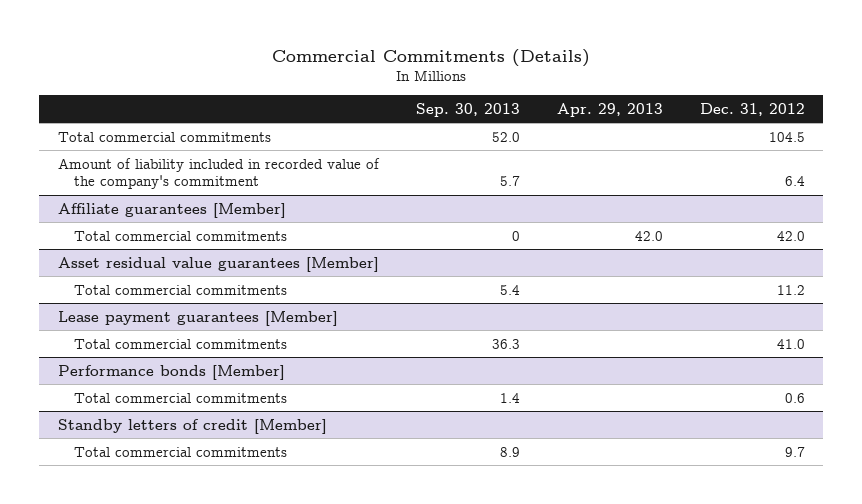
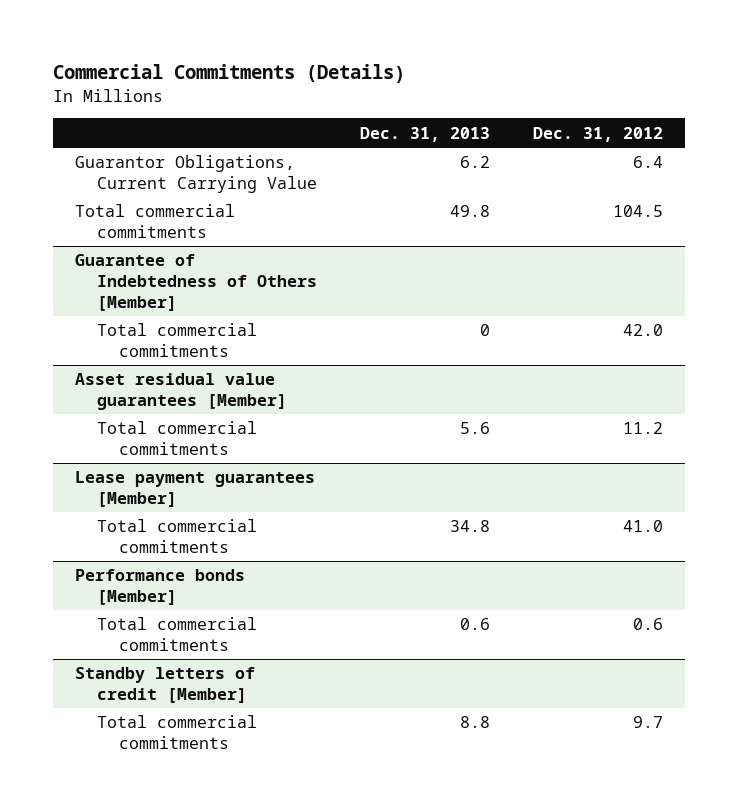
[415,102,520,117] Sep. 30, 2013 -> none
[556,102,663,117] Apr. 29, 2013 -> none
none -> [359,126,490,142] Dec. 31, 2013
none -> [74,155,317,194] Guarantor Obligations, Current Carrying Value
[57,157,380,189] Amount of liability included in recorded value of the company's commitment -> none
[57,202,286,218] Affiliate guarantees [Member] -> none
none -> [74,254,317,311] Guarantee of Indebtedness of Others [Member]

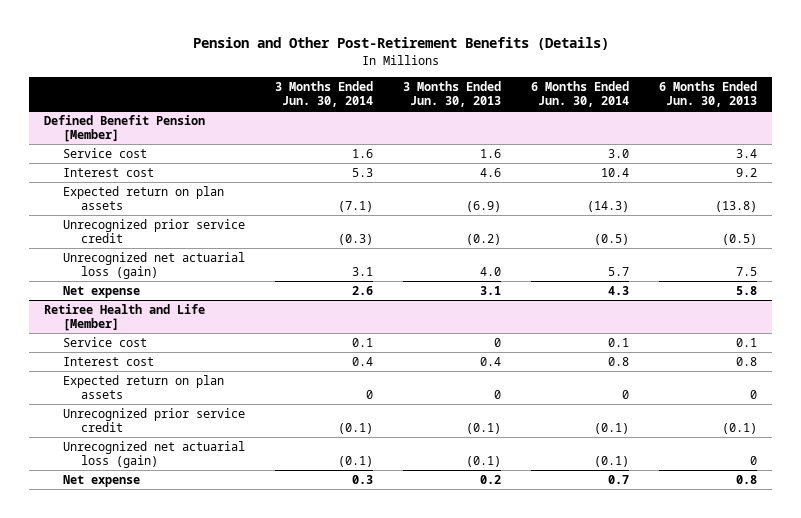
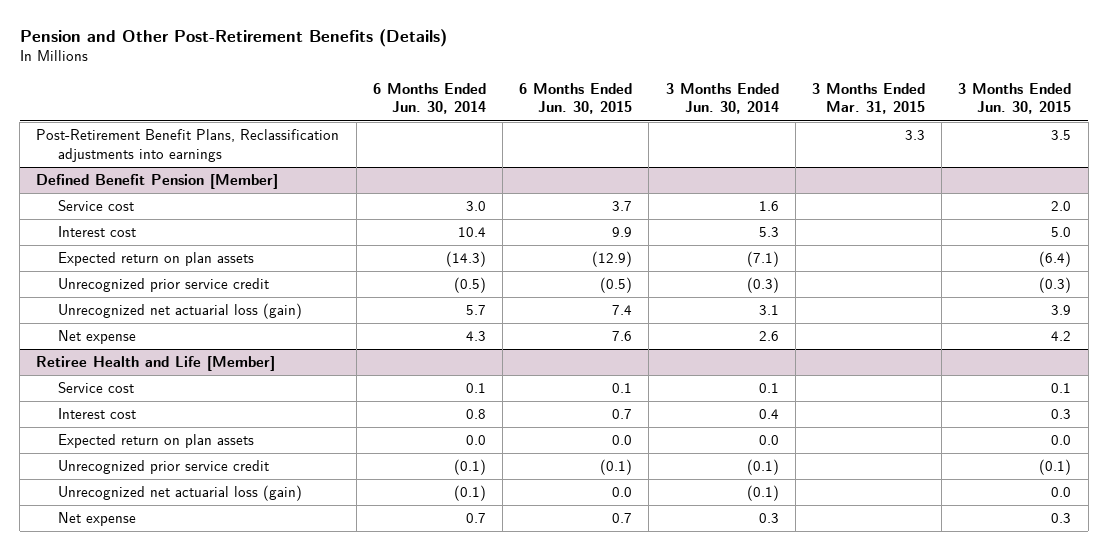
[402,80,501,108] 3 Months Ended Jun. 30, 2013 -> none
[658,80,757,108] 6 Months Ended Jun. 30, 2013 -> none
none -> [519,82,633,115] 6 Months Ended Jun. 30, 2015
none -> [811,82,925,115] 3 Months Ended Mar. 31, 2015
none -> [958,82,1072,115] 3 Months Ended Jun. 30, 2015
none -> [36,129,340,162] Post-Retirement Benefit Plans, Reclassification adjustments into earnings
[365,390,373,400] 0 -> [758,435,779,446] 0.0
[621,390,629,400] 0 -> [465,435,486,446] 0.0

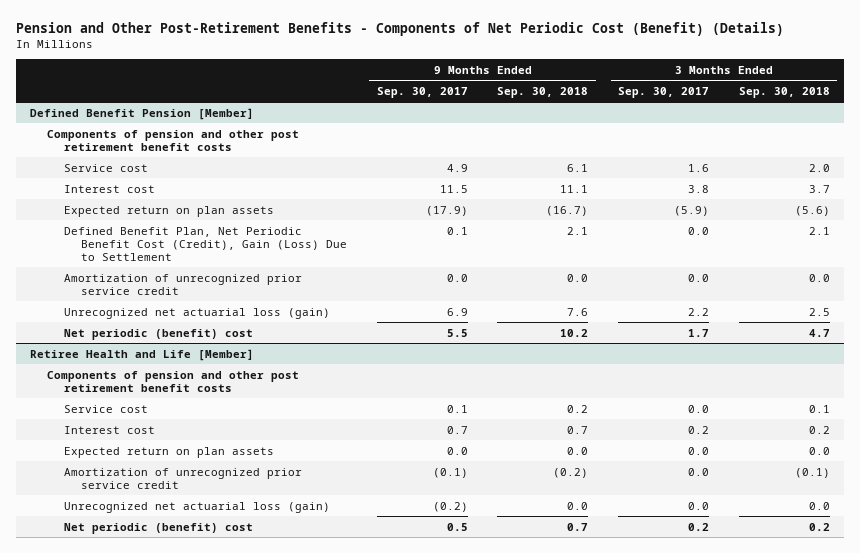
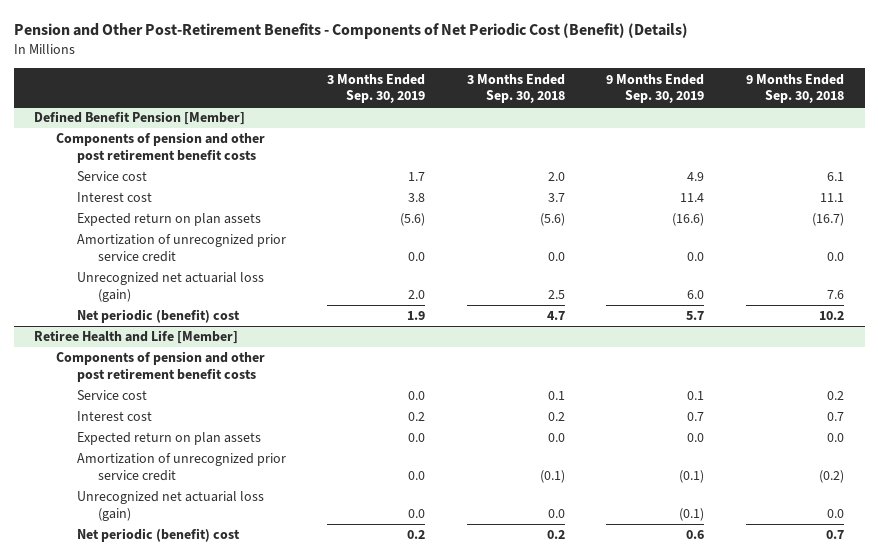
[376,86,468,98] Sep. 30, 2017 -> none
[617,86,709,98] Sep. 30, 2017 -> none
none -> [327,73,426,104] 3 Months Ended Sep. 30, 2019
none -> [606,73,705,104] 9 Months Ended Sep. 30, 2019
[64,226,348,261] Defined Benefit Plan, Net Periodic Benefit Cost (Credit), Gain (Loss) Due to Settlement -> none

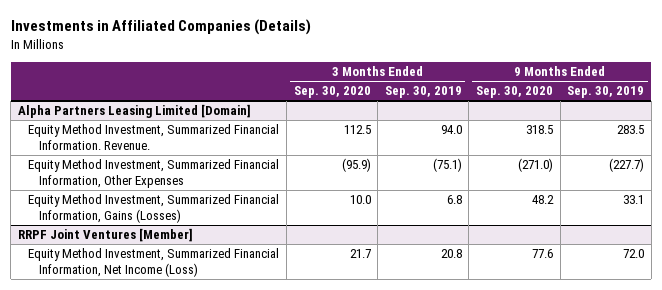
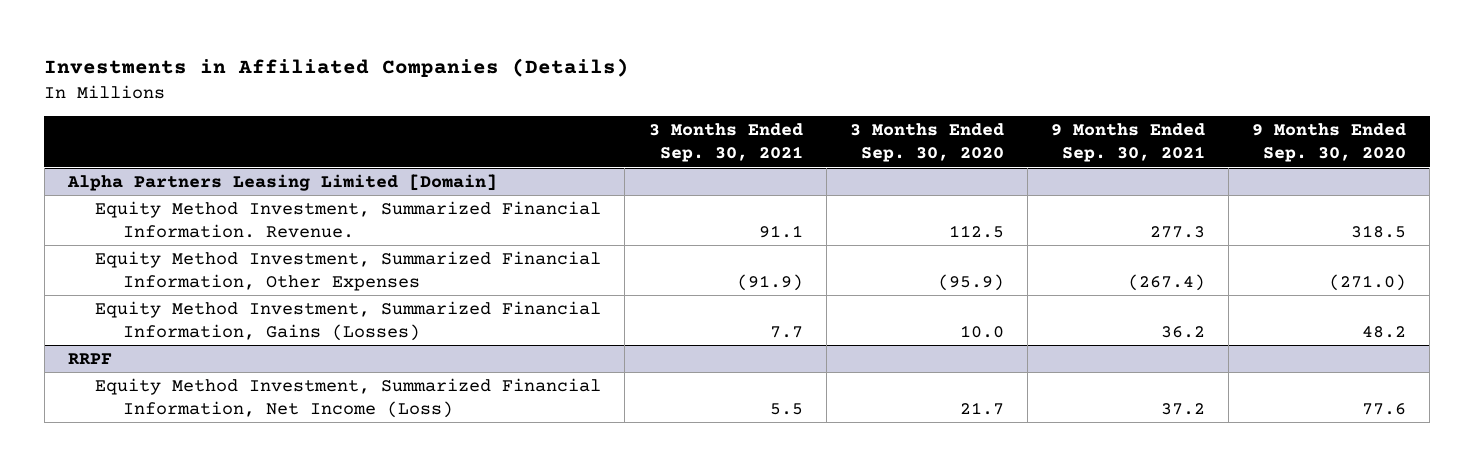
[384,86,462,99] Sep. 30, 2019 -> none
[567,86,645,99] Sep. 30, 2019 -> none
none -> [648,123,803,163] 3 Months Ended Sep. 30, 2021
none -> [1051,123,1206,163] 9 Months Ended Sep. 30, 2021
[17,228,193,243] RRPF Joint Ventures [Member] -> [67,353,112,365] RRPF

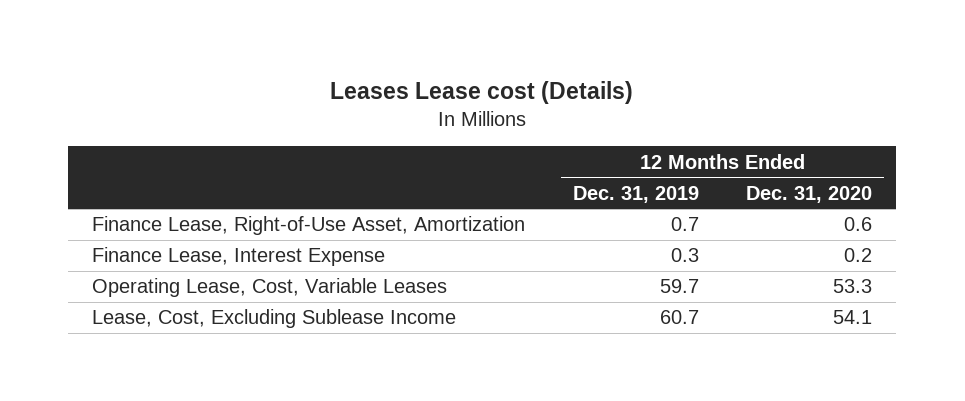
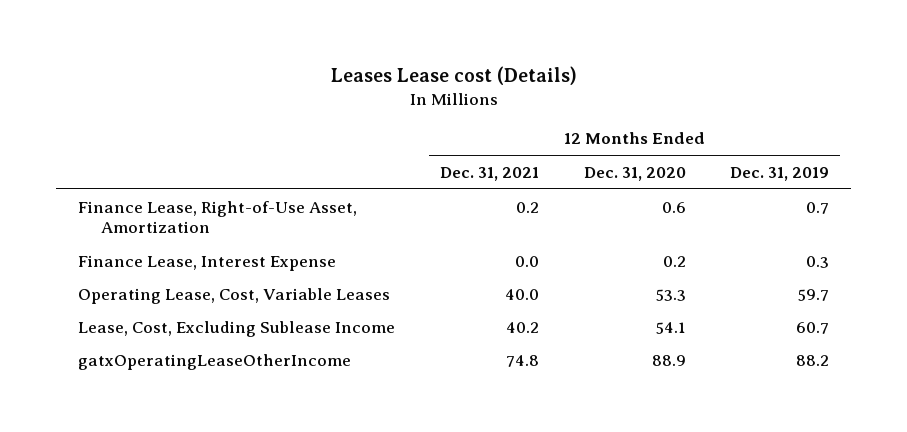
none -> [439,166,539,181] Dec. 31, 2021
none -> [78,353,352,370] gatxOperatingLeaseOtherIncome

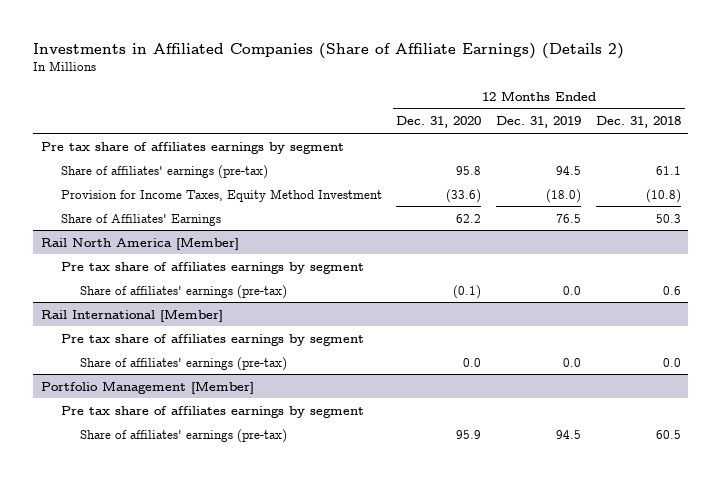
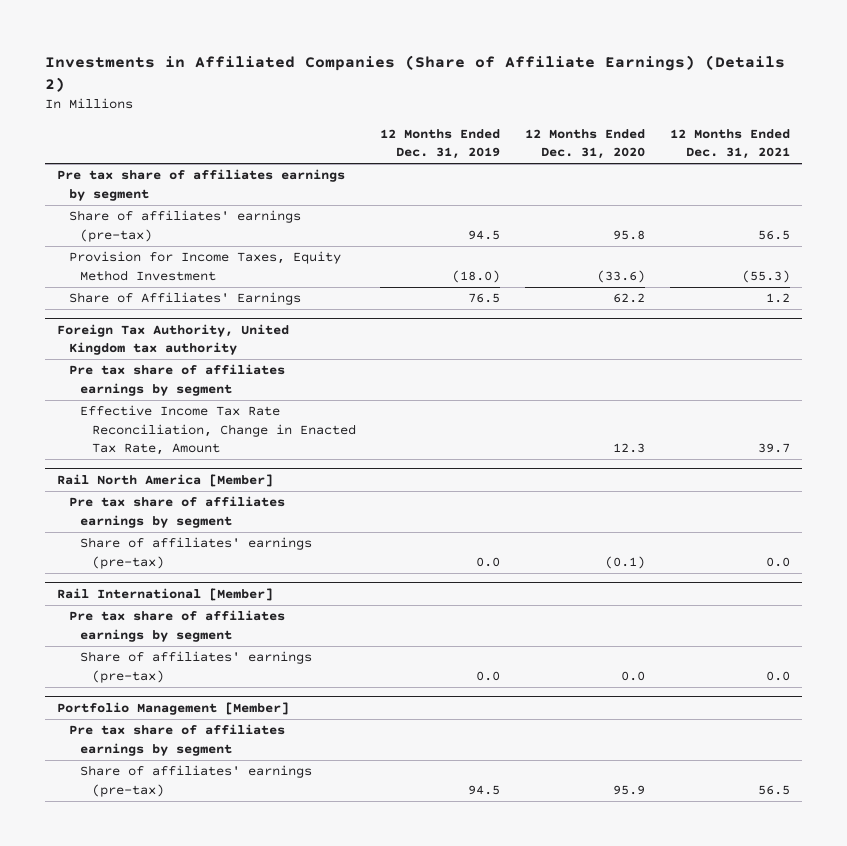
[595,116,681,129] Dec. 31, 2018 -> none
none -> [669,128,790,160] 12 Months Ended Dec. 31, 2021
none -> [57,323,290,355] Foreign Tax Authority, United Kingdom tax authority
none -> [68,364,285,396] Pre tax share of affiliates earnings by segment
none -> [80,405,356,455] Effective Income Tax Rate Reconciliation, Change in Enacted Tax Rate, Amount

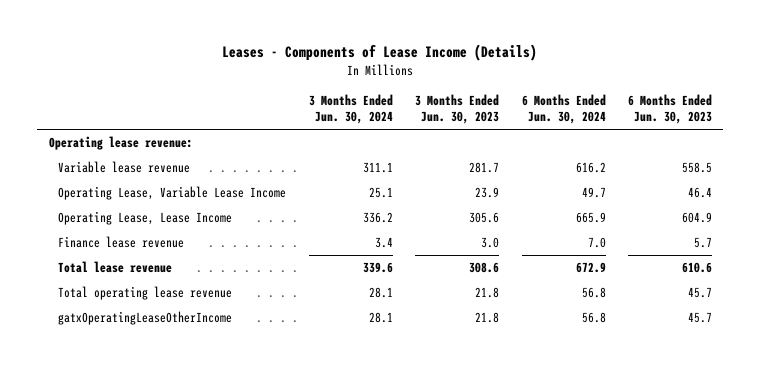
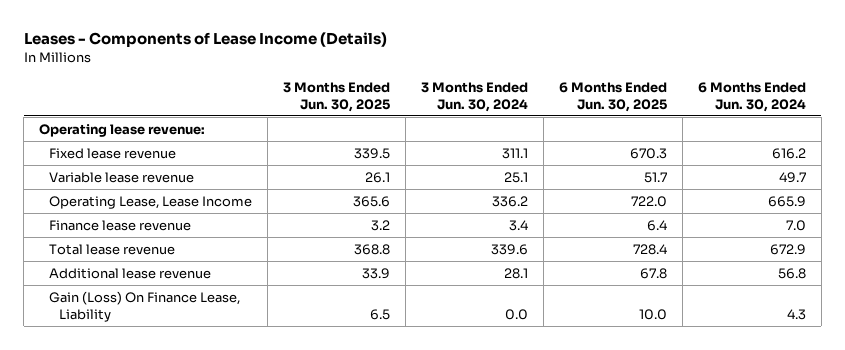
[415,93,500,124] 3 Months Ended Jun. 30, 2023 -> none
[627,93,712,124] 6 Months Ended Jun. 30, 2023 -> none
none -> [283,81,391,112] 3 Months Ended Jun. 30, 2025
none -> [558,81,667,112] 6 Months Ended Jun. 30, 2025
[58,186,287,201] Operating Lease, Variable Lease Income -> none
none -> [49,147,177,159] Fixed lease revenue
[362,162,393,174] 311.1 -> [503,171,528,183] 25.1
[575,162,606,174] 616.2 -> [778,171,806,183] 49.7
[58,311,233,326] gatxOperatingLeaseOtherIncome -> none
[58,286,233,301] Total operating lease revenue -> [49,267,212,279] Additional lease revenue
none -> [49,290,241,322] Gain (Loss) On Finance Lease, Liability

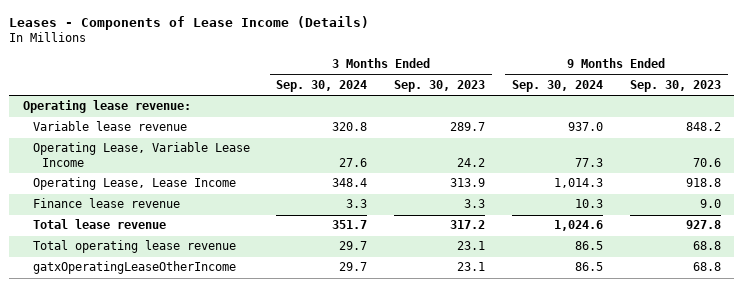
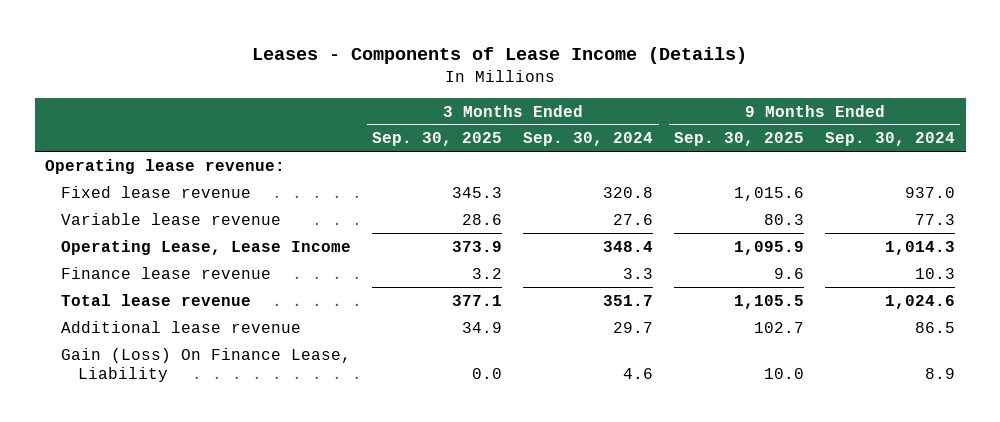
[394,79,486,92] Sep. 30, 2023 -> none
[629,79,721,92] Sep. 30, 2023 -> none
none -> [372,132,503,147] Sep. 30, 2025
none -> [674,132,805,147] Sep. 30, 2025
[32,142,250,167] Operating Lease, Variable Lease Income -> none
none -> [61,185,252,198] Fixed lease revenue
[332,122,368,132] 320.8 -> [613,213,654,225] 27.6
[568,122,604,132] 937.0 -> [915,213,956,225] 77.3
[32,261,236,275] gatxOperatingLeaseOtherIncome -> none
[32,240,236,254] Total operating lease revenue -> [61,320,302,333] Additional lease revenue
none -> [61,347,352,382] Gain (Loss) On Finance Lease, Liability

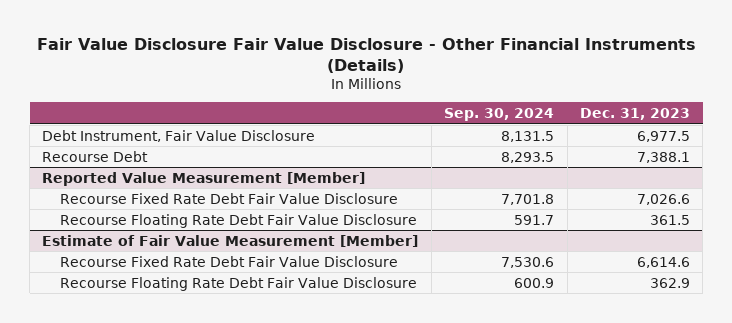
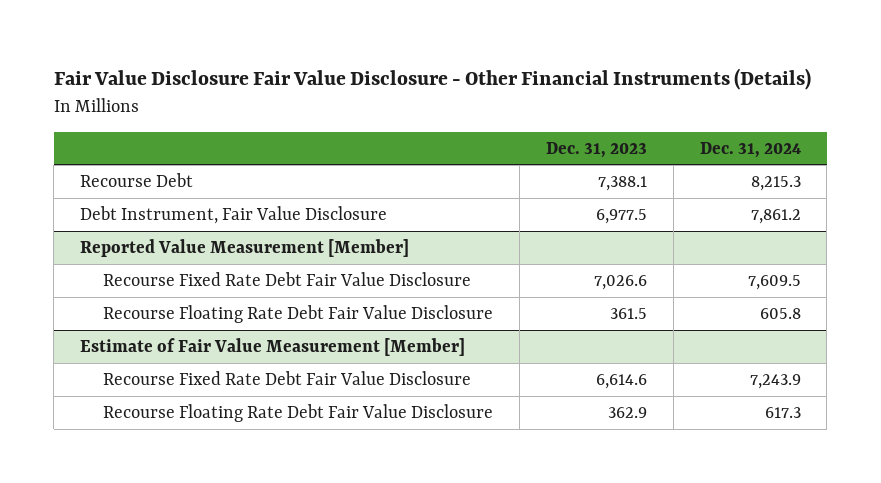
[444,107,555,121] Sep. 30, 2024 -> none
none -> [699,141,801,158] Dec. 31, 2024
[42,129,316,142] Debt Instrument, Fair Value Disclosure -> [80,205,388,224] Debt Instrument, Fair Value Disclosure

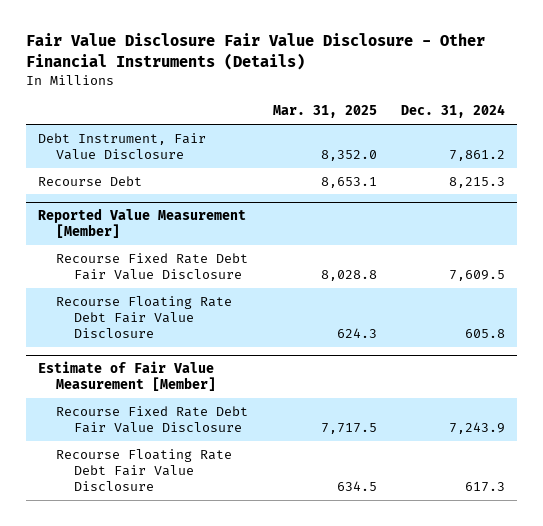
[545,141,647,158] Dec. 31, 2023 -> none
none -> [272,105,377,119] Mar. 31, 2025
[80,172,194,187] Recourse Debt -> [38,175,143,186] Recourse Debt

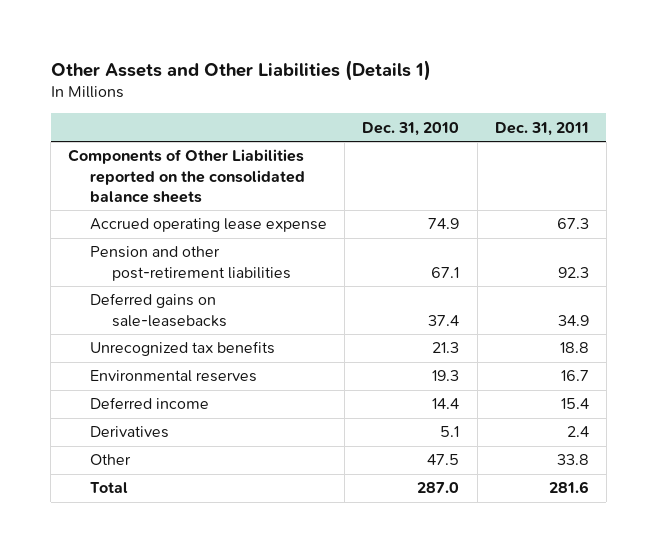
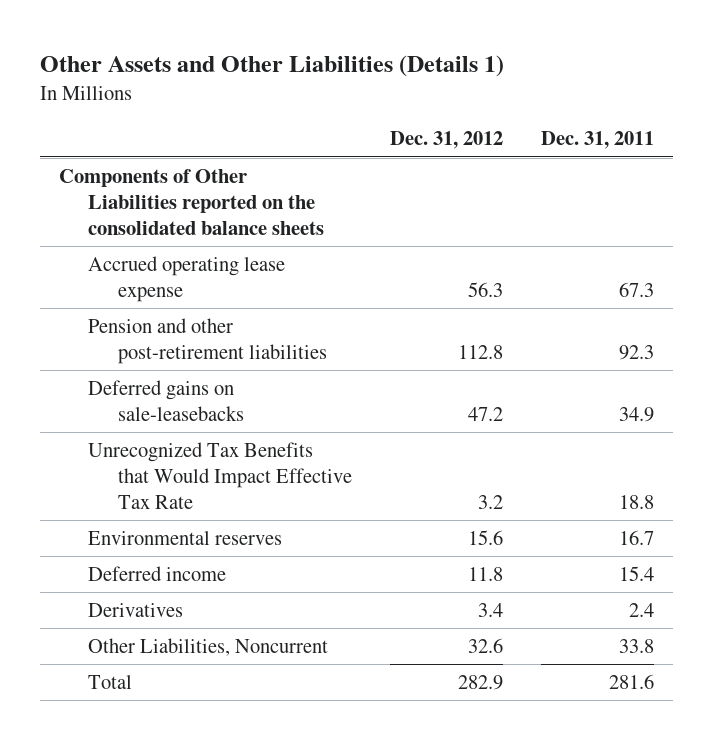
[362,121,460,136] Dec. 31, 2010 -> none
none -> [389,131,503,150] Dec. 31, 2012
[90,341,276,357] Unrecognized tax benefits -> [88,441,352,509] Unrecognized Tax Benefits that Would Impact Effective Tax Rate
[90,454,132,466] Other -> [88,637,329,656] Other Liabilities, Noncurrent

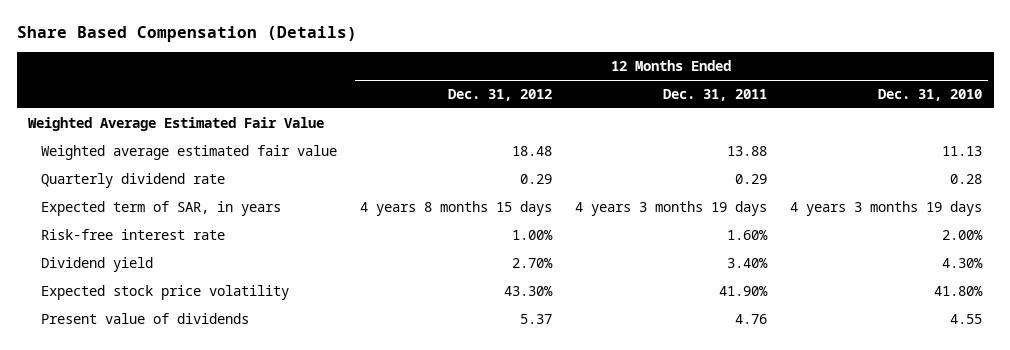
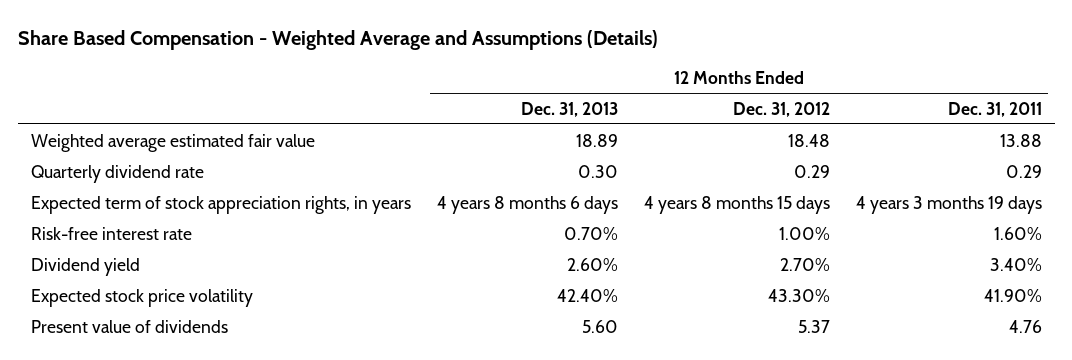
[16,26,357,43] Share Based Compensation (Details) -> [17,29,658,50] Share Based Compensation - Weighted Average and Assumptions (Details)
[878,89,983,102] Dec. 31, 2010 -> none
none -> [520,101,618,117] Dec. 31, 2013
[28,116,325,131] Weighted Average Estimated Fair Value -> none
[41,200,282,216] Expected term of SAR, in years -> [30,195,411,214] Expected term of stock appreciation rights, in years

